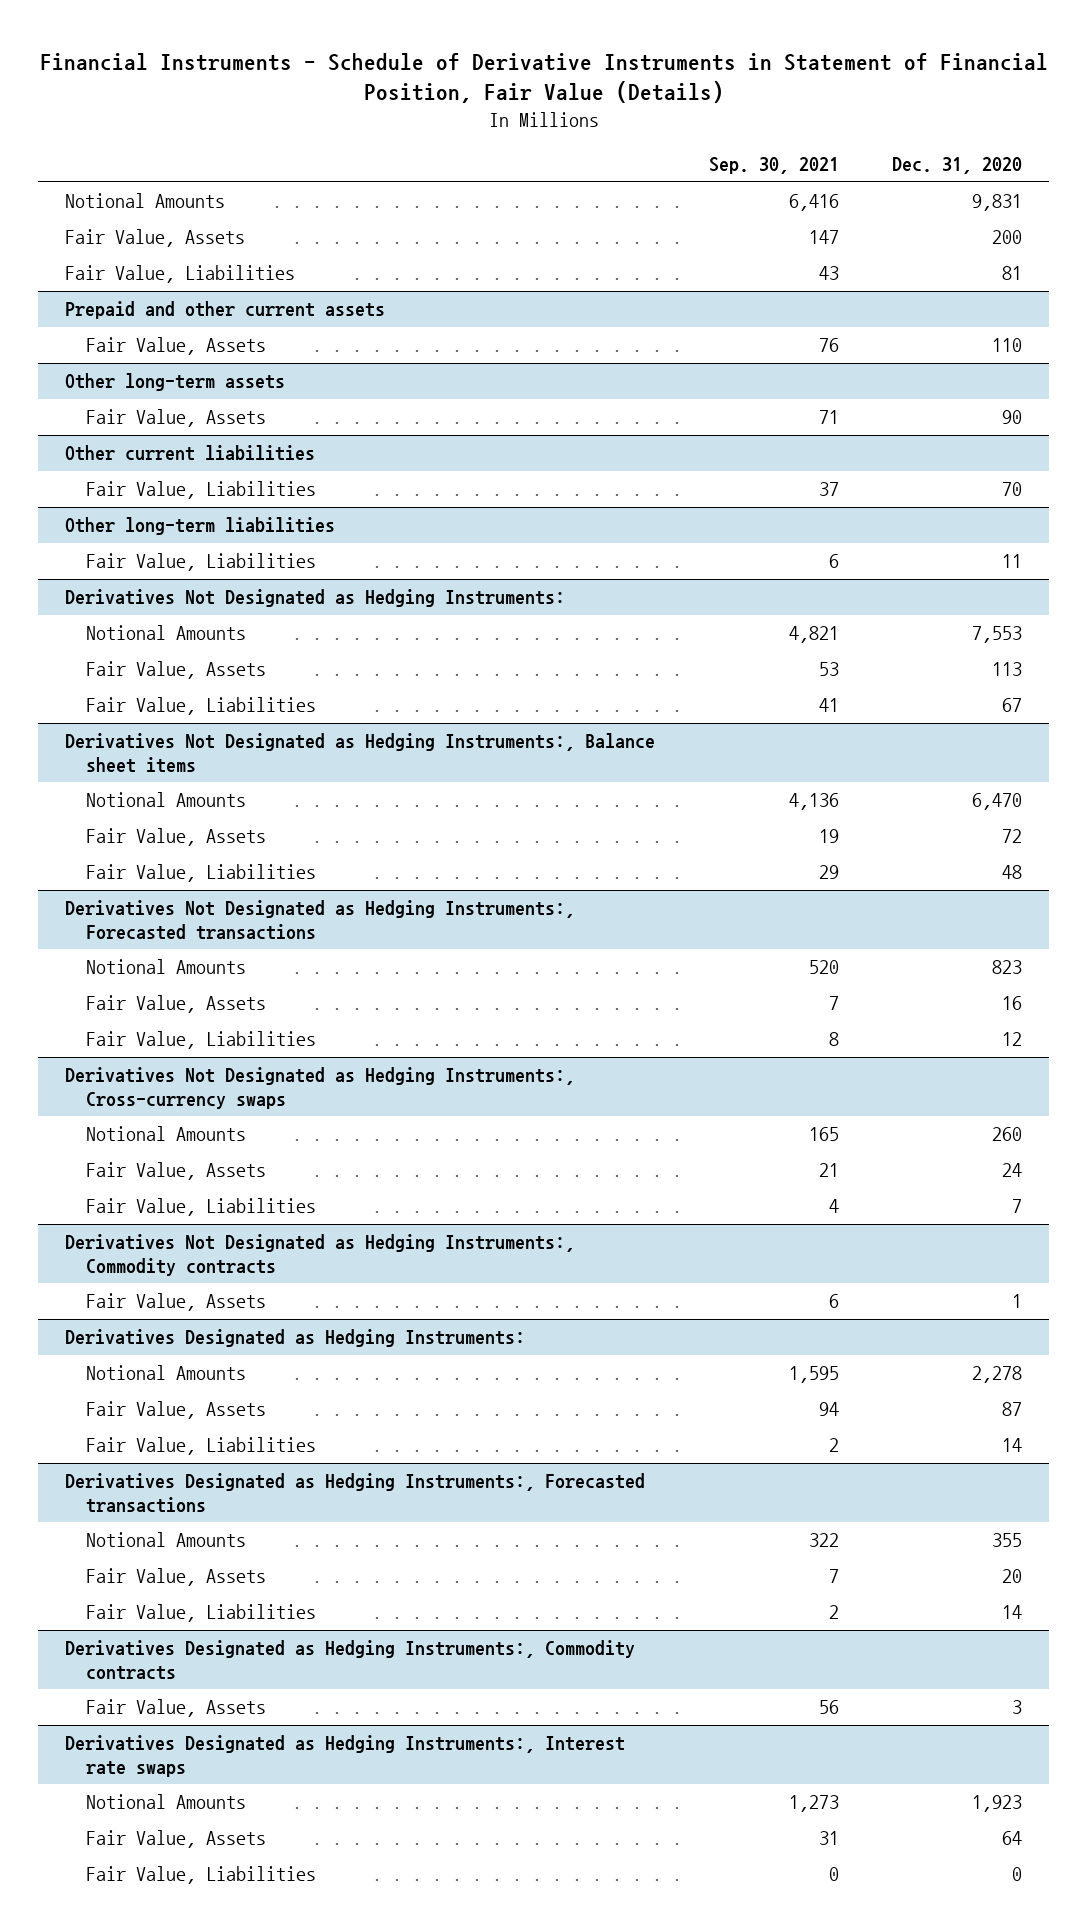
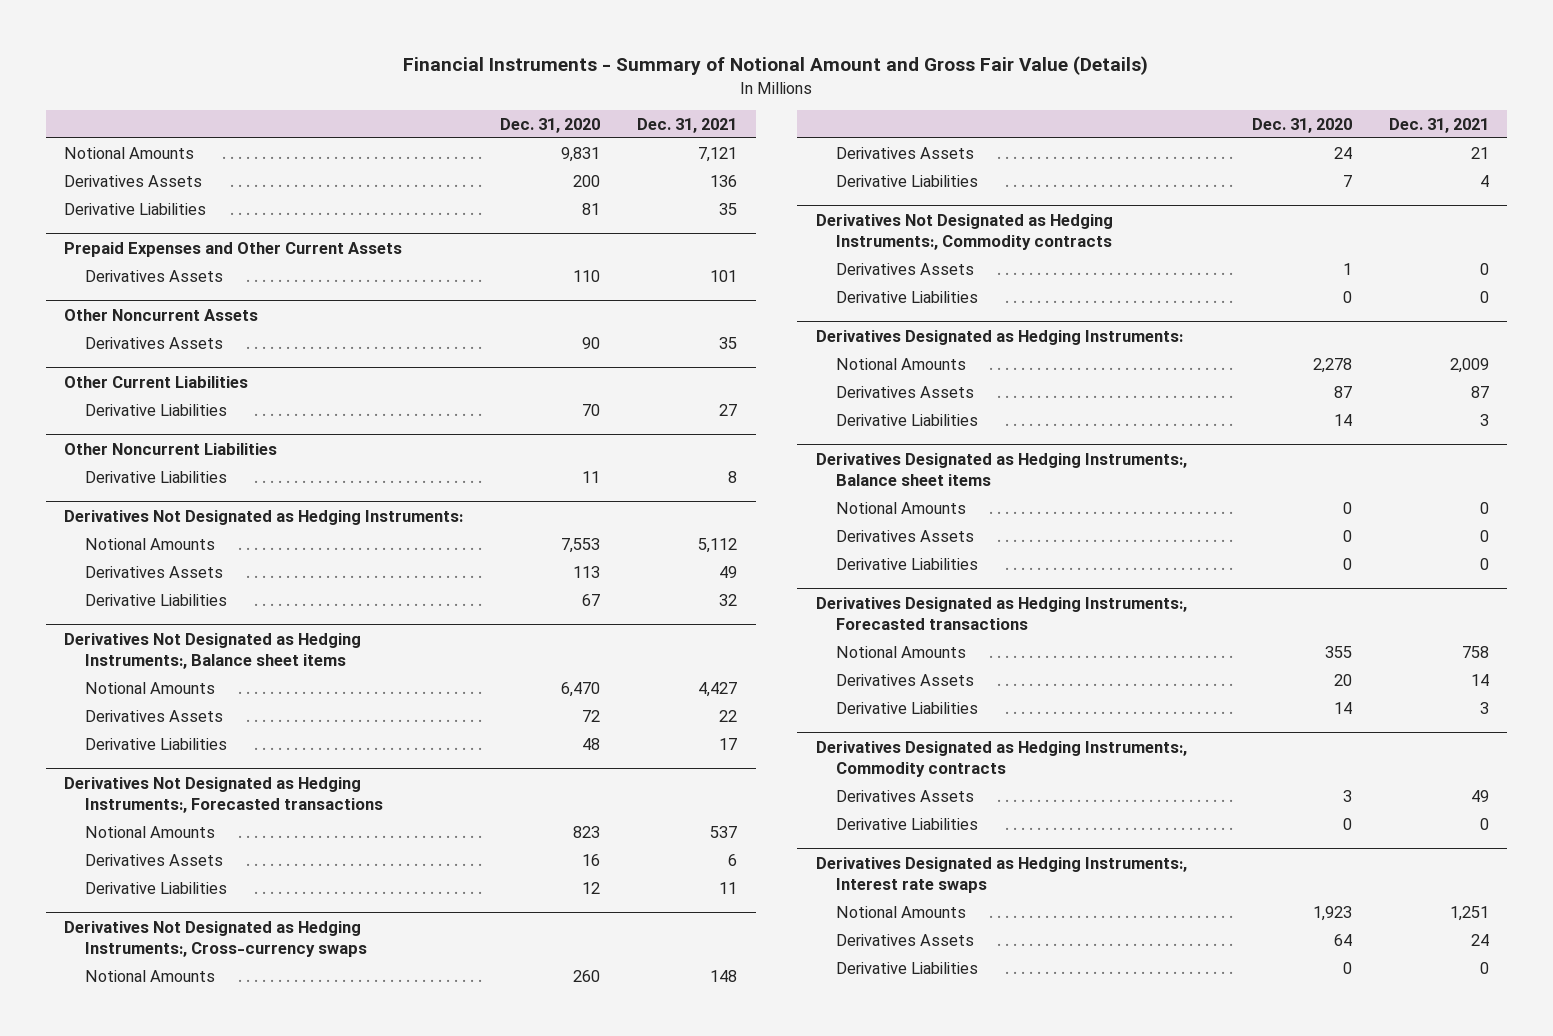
[39,52,1048,104] Financial Instruments - Schedule of Derivative Instruments in Statement of Financial Position, Fair Value (Details) -> [403,56,1149,76] Financial Instruments - Summary of Notional Amount and Gross Fair Value (Details)
[708,156,839,174] Sep. 30, 2021 -> none
none -> [637,117,738,133] Dec. 31, 2021
[64,229,245,248] Fair Value, Assets -> [64,174,203,187] Derivatives Assets
[64,265,295,284] Fair Value, Liabilities -> [64,202,207,215] Derivative Liabilities
[64,301,385,320] Prepaid and other current assets -> [64,241,403,257] Prepaid Expenses and Other Current Assets
[86,337,267,356] Fair Value, Assets -> [85,269,224,282] Derivatives Assets
[64,373,285,392] Other long-term assets -> [64,308,259,321] Other Noncurrent Assets
[86,409,267,428] Fair Value, Assets -> [85,336,224,349] Derivatives Assets
[64,445,315,462] Other current liabilities -> [64,375,249,388] Other Current Liabilities
[86,481,317,500] Fair Value, Liabilities -> [85,403,228,416] Derivative Liabilities
[64,517,335,536] Other long-term liabilities -> [64,442,278,455] Other Noncurrent Liabilities
[86,553,317,572] Fair Value, Liabilities -> [85,470,228,483] Derivative Liabilities
[86,661,267,680] Fair Value, Assets -> [85,565,224,578] Derivatives Assets
[86,697,317,716] Fair Value, Liabilities -> [85,593,228,606] Derivative Liabilities
[86,828,267,847] Fair Value, Assets -> [85,709,224,722] Derivatives Assets
[86,864,317,883] Fair Value, Liabilities -> [85,737,228,750] Derivative Liabilities
[86,995,267,1014] Fair Value, Assets -> [85,853,224,866] Derivatives Assets
[86,1031,317,1050] Fair Value, Liabilities -> [85,881,228,894] Derivative Liabilities
[86,1162,267,1181] Fair Value, Assets -> [836,146,975,159] Derivatives Assets
[86,1198,317,1217] Fair Value, Liabilities -> [836,174,979,187] Derivative Liabilities
[86,1293,267,1312] Fair Value, Assets -> [836,262,975,275] Derivatives Assets
none -> [836,290,979,303] Derivative Liabilities
[86,1401,267,1420] Fair Value, Assets -> [836,385,975,398] Derivatives Assets
[86,1437,317,1456] Fair Value, Liabilities -> [836,413,979,426] Derivative Liabilities
none -> [815,452,1187,486] Derivatives Designated as Hedging Instruments:, Balance sheet items
none -> [836,501,967,514] Notional Amounts
none -> [836,529,975,542] Derivatives Assets
none -> [836,557,979,570] Derivative Liabilities
[86,1568,267,1587] Fair Value, Assets -> [836,673,975,686] Derivatives Assets
[86,1604,317,1623] Fair Value, Liabilities -> [836,701,979,714] Derivative Liabilities
[86,1699,267,1718] Fair Value, Assets -> [836,789,975,802] Derivatives Assets
none -> [836,817,979,830] Derivative Liabilities
[86,1830,267,1849] Fair Value, Assets -> [836,933,975,946] Derivatives Assets
[86,1866,317,1885] Fair Value, Liabilities -> [836,961,979,974] Derivative Liabilities

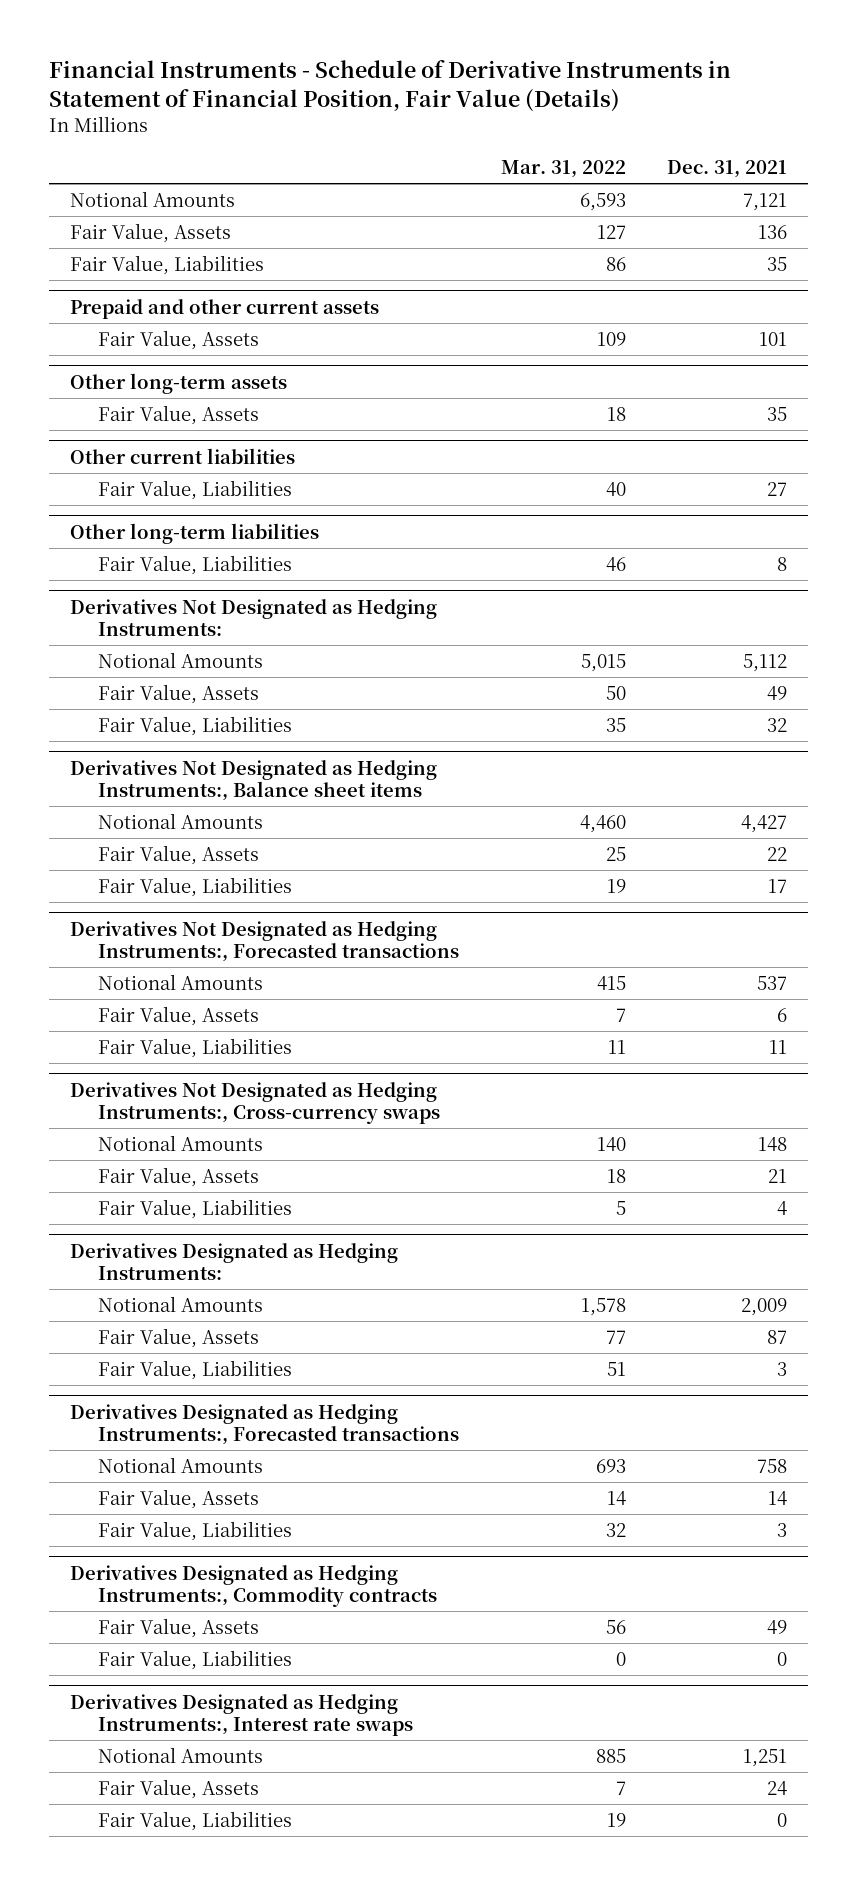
[403,56,1149,76] Financial Instruments - Summary of Notional Amount and Gross Fair Value (Details) -> [49,59,732,112] Financial Instruments - Schedule of Derivative Instruments in Statement of Financial Position, Fair Value (Details)
[500,117,601,133] Dec. 31, 2020 -> none
none -> [500,159,626,178] Mar. 31, 2022
[64,174,203,187] Derivatives Assets -> [69,223,231,244] Fair Value, Assets
[64,202,207,215] Derivative Liabilities -> [69,255,264,276] Fair Value, Liabilities
[64,241,403,257] Prepaid Expenses and Other Current Assets -> [69,298,379,319] Prepaid and other current assets
[85,269,224,282] Derivatives Assets -> [98,330,260,351] Fair Value, Assets
[64,308,259,321] Other Noncurrent Assets -> [69,372,287,394] Other long-term assets
[85,336,224,349] Derivatives Assets -> [98,405,260,426] Fair Value, Assets
[64,375,249,388] Other Current Liabilities -> [69,447,295,464] Other current liabilities
[85,403,228,416] Derivative Liabilities -> [98,480,293,501] Fair Value, Liabilities
[64,442,278,455] Other Noncurrent Liabilities -> [69,522,319,544] Other long-term liabilities
[85,470,228,483] Derivative Liabilities -> [98,555,293,576] Fair Value, Liabilities
[85,565,224,578] Derivatives Assets -> [98,684,260,705] Fair Value, Assets
[85,593,228,606] Derivative Liabilities -> [98,716,293,737] Fair Value, Liabilities
[85,709,224,722] Derivatives Assets -> [98,845,260,866] Fair Value, Assets
[85,737,228,750] Derivative Liabilities -> [98,877,293,898] Fair Value, Liabilities
[85,853,224,866] Derivatives Assets -> [98,1006,260,1027] Fair Value, Assets
[85,881,228,894] Derivative Liabilities -> [98,1038,293,1059] Fair Value, Liabilities
[815,213,1113,250] Derivatives Not Designated as Hedging Instruments:, Commodity contracts -> none
[836,262,975,275] Derivatives Assets -> none
[836,290,979,303] Derivative Liabilities -> none
[836,146,975,159] Derivatives Assets -> [98,1167,260,1188] Fair Value, Assets
[836,174,979,187] Derivative Liabilities -> [98,1199,293,1220] Fair Value, Liabilities
[815,452,1187,486] Derivatives Designated as Hedging Instruments:, Balance sheet items -> none
[836,501,967,514] Notional Amounts -> none
[836,529,975,542] Derivatives Assets -> none
[836,557,979,570] Derivative Liabilities -> none
[836,385,975,398] Derivatives Assets -> [98,1328,260,1349] Fair Value, Assets
[836,413,979,426] Derivative Liabilities -> [98,1360,293,1381] Fair Value, Liabilities
[836,673,975,686] Derivatives Assets -> [98,1489,260,1510] Fair Value, Assets
[836,701,979,714] Derivative Liabilities -> [98,1521,293,1542] Fair Value, Liabilities
[836,789,975,802] Derivatives Assets -> [98,1618,260,1639] Fair Value, Assets
[836,817,979,830] Derivative Liabilities -> [98,1650,293,1671] Fair Value, Liabilities
[836,933,975,946] Derivatives Assets -> [98,1779,260,1800] Fair Value, Assets
[836,961,979,974] Derivative Liabilities -> [98,1811,293,1832] Fair Value, Liabilities

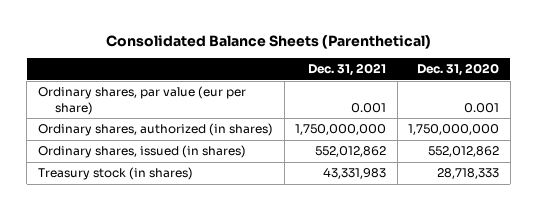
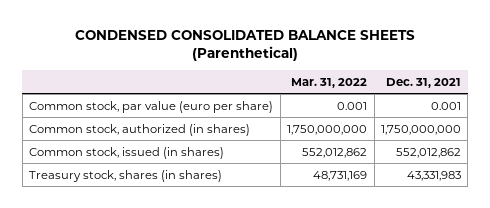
[105,34,431,49] Consolidated Balance Sheets (Parenthetical) -> [75,30,416,62] CONDENSED CONSOLIDATED BALANCE SHEETS (Parenthetical)
[417,63,500,77] Dec. 31, 2020 -> none
none -> [291,77,368,88] Mar. 31, 2022
[38,86,247,115] Ordinary shares, par value (eur per share) -> [29,100,274,113] Common stock, par value (euro per share)
[38,123,274,137] Ordinary shares, authorized (in shares) -> [29,123,251,136] Common stock, authorized (in shares)
[38,145,247,159] Ordinary shares, issued (in shares) -> [29,146,225,159] Common stock, issued (in shares)
[38,167,194,181] Treasury stock (in shares) -> [29,169,223,182] Treasury stock, shares (in shares)

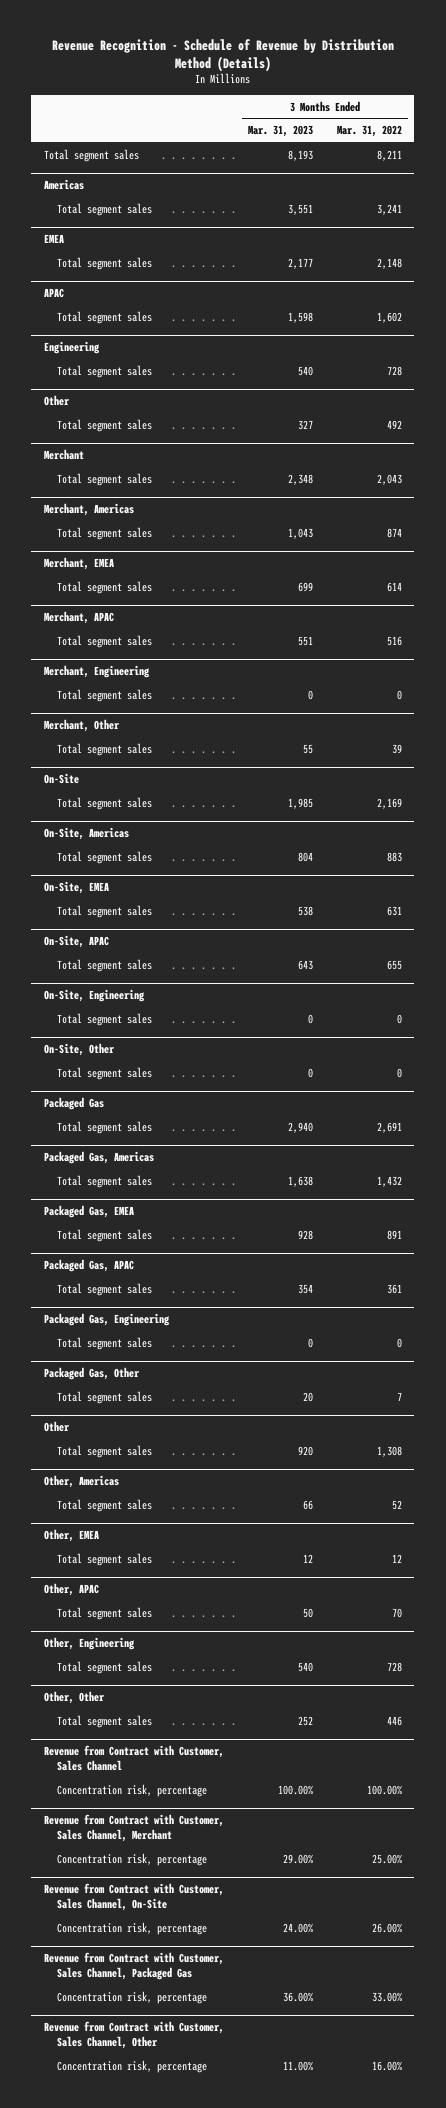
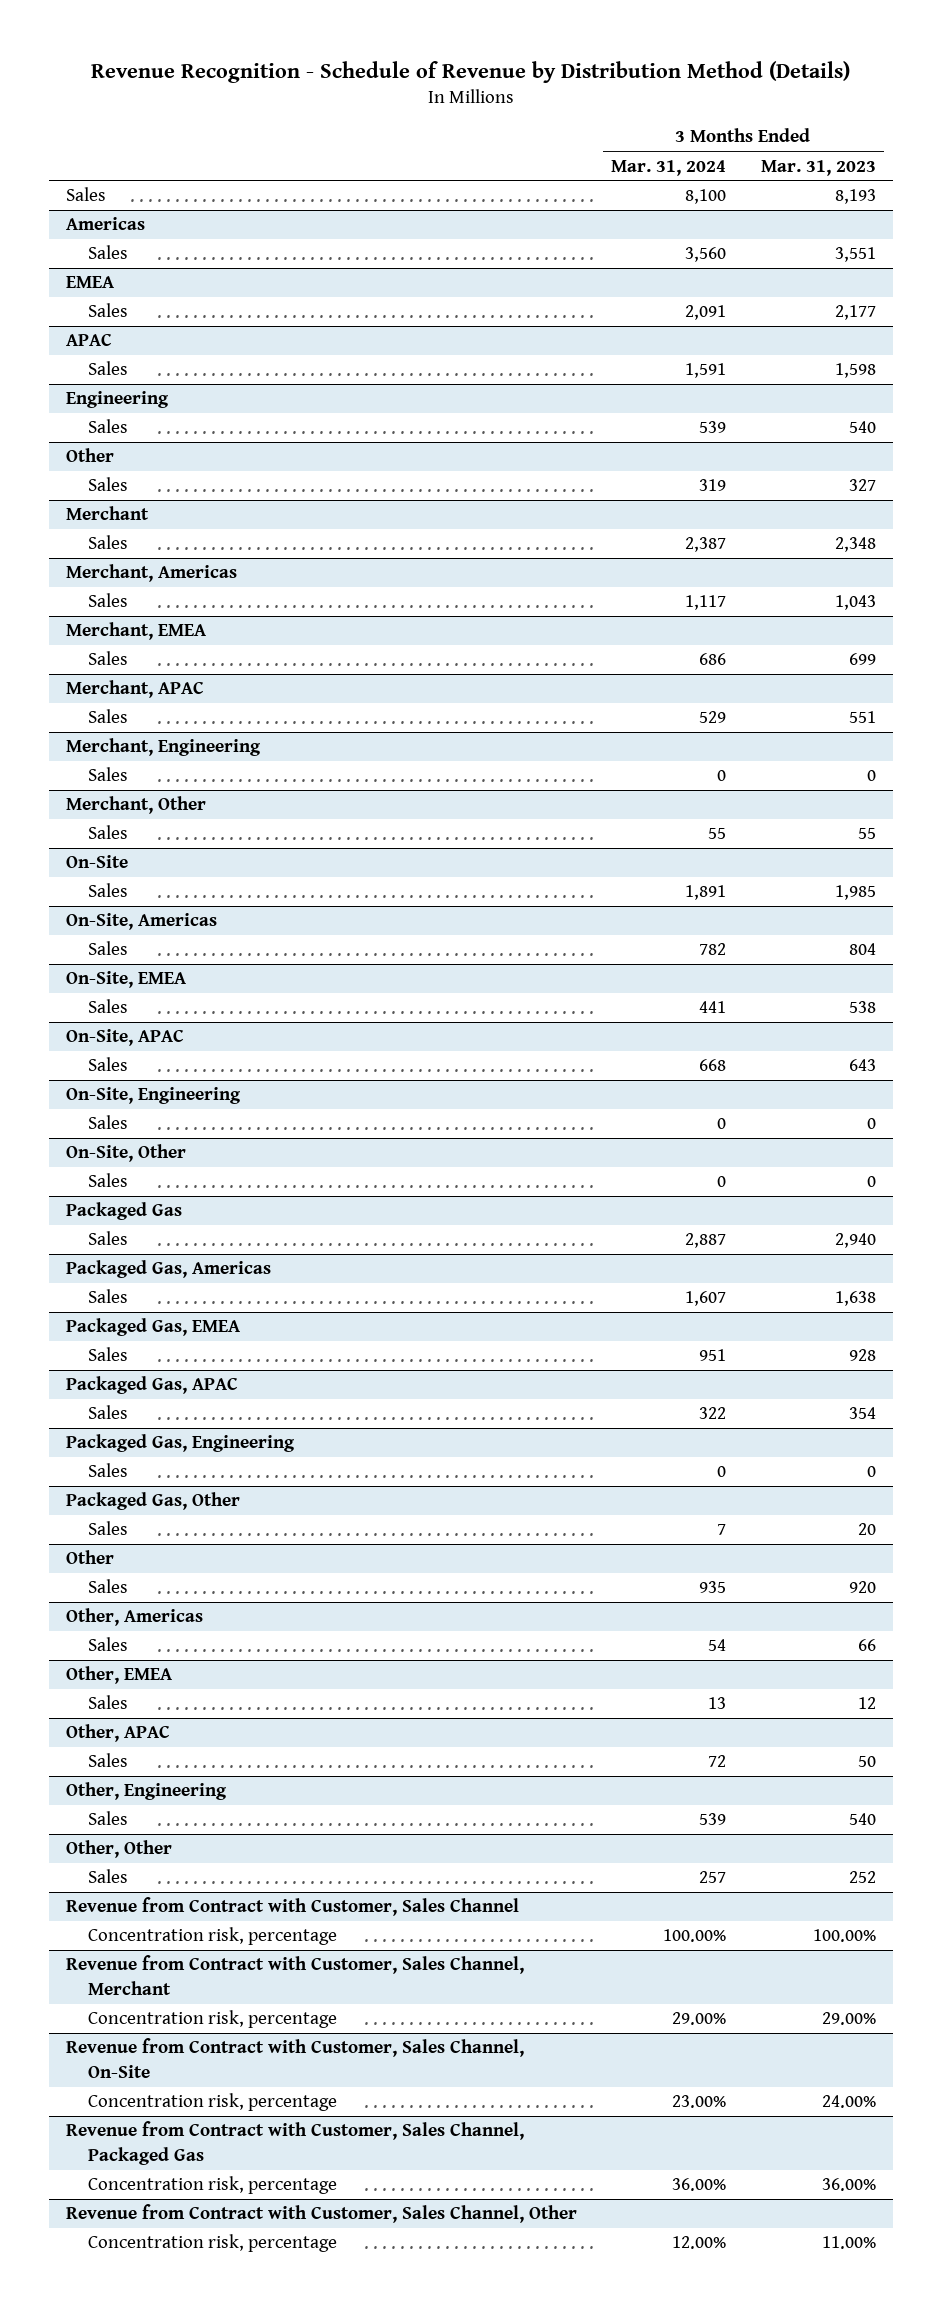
[337,125,403,138] Mar. 31, 2022 -> none
none -> [611,159,727,176] Mar. 31, 2024
[43,148,139,162] Total segment sales -> [65,187,106,202] Sales
[57,202,153,216] Total segment sales -> [87,245,128,260] Sales
[57,256,153,270] Total segment sales -> [87,303,128,318] Sales
[57,310,153,324] Total segment sales -> [87,361,128,376] Sales
[57,364,153,378] Total segment sales -> [87,419,128,434] Sales
[57,418,153,432] Total segment sales -> [87,477,128,492] Sales
[57,472,153,486] Total segment sales -> [87,535,128,550] Sales
[57,526,153,540] Total segment sales -> [87,593,128,608] Sales
[57,580,153,594] Total segment sales -> [87,651,128,666] Sales
[57,634,153,648] Total segment sales -> [87,709,128,724] Sales
[57,688,153,702] Total segment sales -> [87,767,128,782] Sales
[57,742,153,756] Total segment sales -> [87,825,128,840] Sales
[57,796,153,810] Total segment sales -> [87,883,128,898] Sales
[57,850,153,864] Total segment sales -> [87,941,128,956] Sales
[57,904,153,918] Total segment sales -> [87,999,128,1014] Sales
[57,958,153,972] Total segment sales -> [87,1057,128,1072] Sales
[57,1012,153,1026] Total segment sales -> [87,1115,128,1130] Sales
[57,1066,153,1080] Total segment sales -> [87,1173,128,1188] Sales
[57,1120,153,1134] Total segment sales -> [87,1231,128,1246] Sales
[57,1174,153,1188] Total segment sales -> [87,1289,128,1304] Sales
[57,1228,153,1242] Total segment sales -> [87,1347,128,1362] Sales
[57,1282,153,1296] Total segment sales -> [87,1405,128,1420] Sales
[57,1336,153,1350] Total segment sales -> [87,1463,128,1478] Sales
[57,1390,153,1404] Total segment sales -> [87,1521,128,1536] Sales
[57,1444,153,1458] Total segment sales -> [87,1579,128,1594] Sales
[57,1498,153,1512] Total segment sales -> [87,1637,128,1652] Sales
[57,1552,153,1566] Total segment sales -> [87,1695,128,1710] Sales
[57,1606,153,1620] Total segment sales -> [87,1753,128,1768] Sales
[57,1660,153,1674] Total segment sales -> [87,1811,128,1826] Sales
[57,1714,153,1728] Total segment sales -> [87,1869,128,1884] Sales

